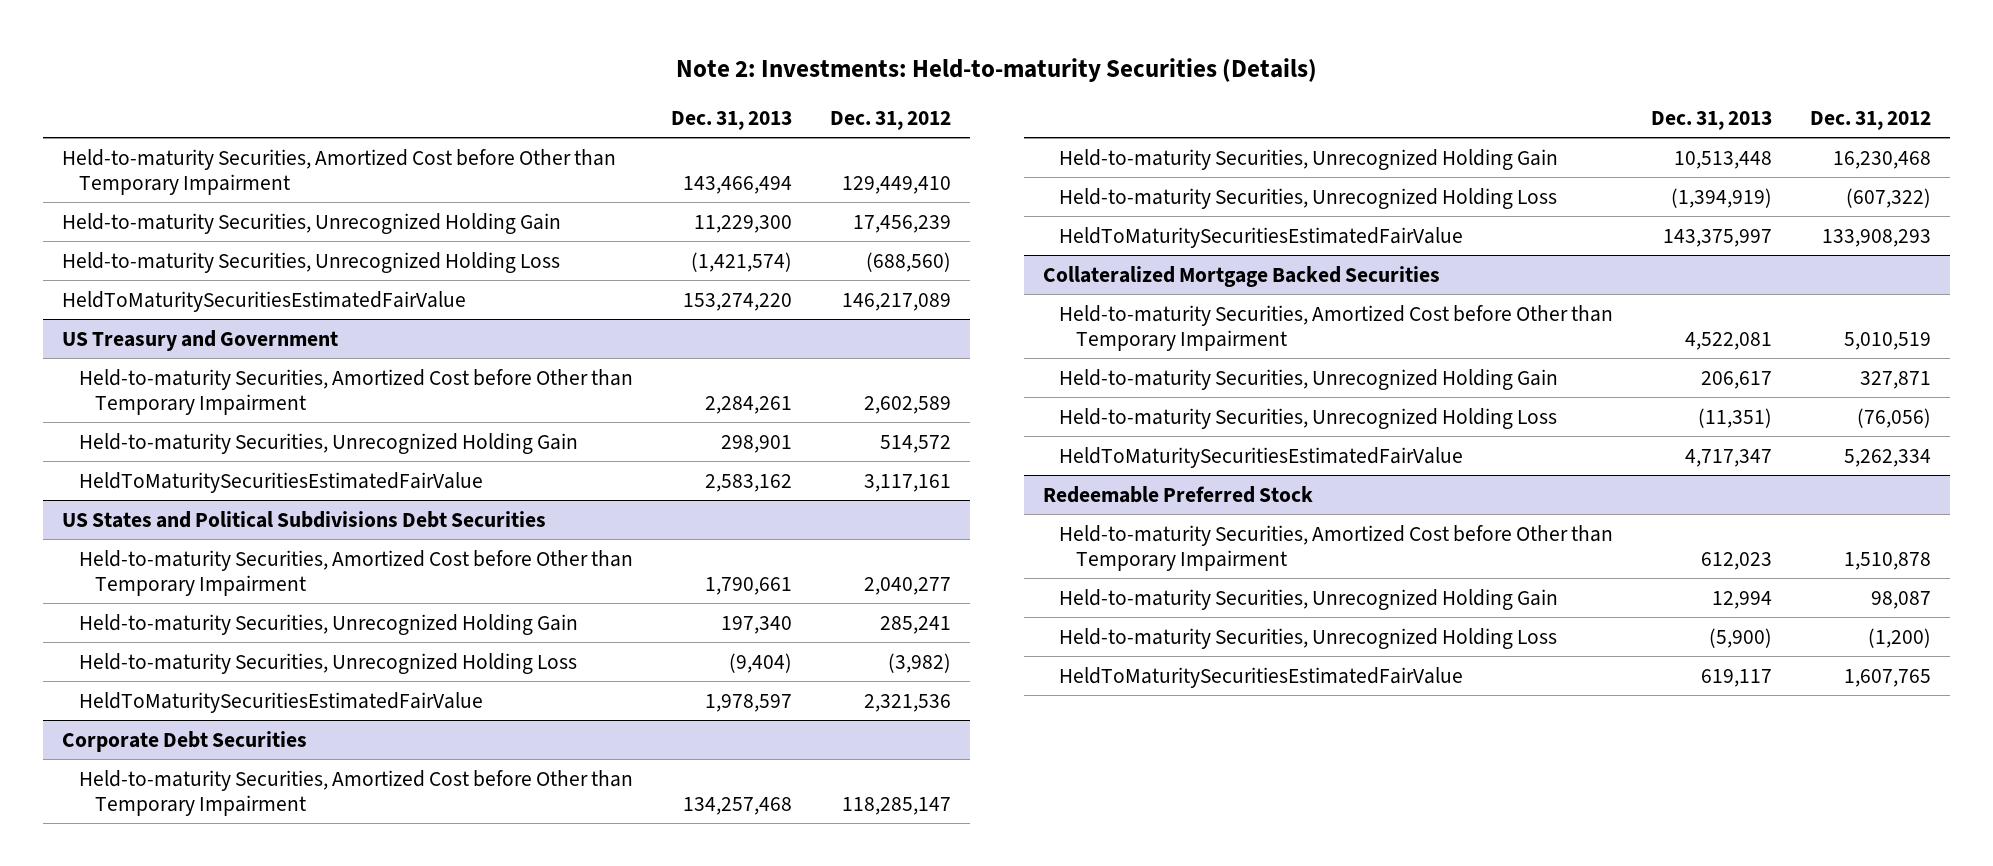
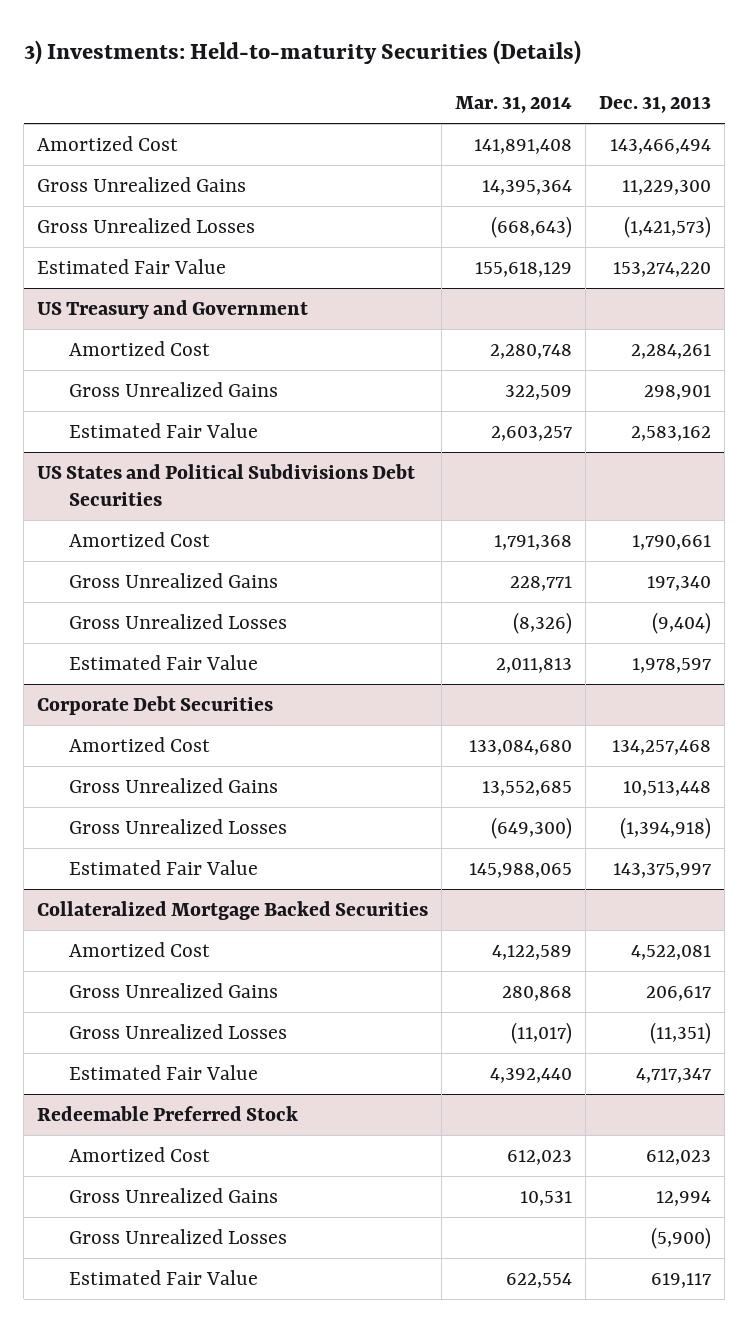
[675,57,1317,82] Note 2: Investments: Held-to-maturity Securities (Details) -> [23,40,581,66] 3) Investments: Held-to-maturity Securities (Details)
[829,110,951,130] Dec. 31, 2012 -> none
none -> [455,96,573,114] Mar. 31, 2014
[61,251,560,273] Held-to-maturity Securities, Unrecognized Holding Loss -> none
[61,148,616,195] Held-to-maturity Securities, Amortized Cost before Other than Temporary Impairment -> [37,136,179,152] Amortized Cost
[61,212,561,234] Held-to-maturity Securities, Unrecognized Holding Gain -> [37,177,247,193] Gross Unrealized Gains
none -> [37,218,256,234] Gross Unrealized Losses
[61,290,466,312] HeldToMaturitySecuritiesEstimatedFairValue -> [37,259,227,275] Estimated Fair Value
[78,368,633,415] Held-to-maturity Securities, Amortized Cost before Other than Temporary Impairment -> [69,341,211,357] Amortized Cost
[78,432,578,454] Held-to-maturity Securities, Unrecognized Holding Gain -> [69,382,279,398] Gross Unrealized Gains
[78,471,483,493] HeldToMaturitySecuritiesEstimatedFairValue -> [69,423,259,439] Estimated Fair Value
[78,549,633,596] Held-to-maturity Securities, Amortized Cost before Other than Temporary Impairment -> [69,532,211,548] Amortized Cost
[78,613,578,635] Held-to-maturity Securities, Unrecognized Holding Gain -> [69,573,279,589] Gross Unrealized Gains
[78,652,577,674] Held-to-maturity Securities, Unrecognized Holding Loss -> [69,614,288,630] Gross Unrealized Losses
[78,691,483,713] HeldToMaturitySecuritiesEstimatedFairValue -> [69,655,259,671] Estimated Fair Value
[1059,187,1558,209] Held-to-maturity Securities, Unrecognized Holding Loss -> none
[78,769,633,816] Held-to-maturity Securities, Amortized Cost before Other than Temporary Impairment -> [69,737,211,753] Amortized Cost
[1059,148,1559,170] Held-to-maturity Securities, Unrecognized Holding Gain -> [69,778,279,794] Gross Unrealized Gains
none -> [69,819,288,835] Gross Unrealized Losses
[1059,226,1464,248] HeldToMaturitySecuritiesEstimatedFairValue -> [69,860,259,876] Estimated Fair Value
[1059,304,1614,351] Held-to-maturity Securities, Amortized Cost before Other than Temporary Impairment -> [69,942,211,958] Amortized Cost
[1059,368,1559,390] Held-to-maturity Securities, Unrecognized Holding Gain -> [69,983,279,999] Gross Unrealized Gains
[1059,407,1558,429] Held-to-maturity Securities, Unrecognized Holding Loss -> [69,1024,288,1040] Gross Unrealized Losses
[1059,446,1464,468] HeldToMaturitySecuritiesEstimatedFairValue -> [69,1065,259,1081] Estimated Fair Value
[1059,524,1614,571] Held-to-maturity Securities, Amortized Cost before Other than Temporary Impairment -> [69,1147,211,1163] Amortized Cost
[1059,588,1559,610] Held-to-maturity Securities, Unrecognized Holding Gain -> [69,1188,279,1204] Gross Unrealized Gains
[1059,627,1558,649] Held-to-maturity Securities, Unrecognized Holding Loss -> [69,1229,288,1245] Gross Unrealized Losses
[1059,666,1464,688] HeldToMaturitySecuritiesEstimatedFairValue -> [69,1270,259,1286] Estimated Fair Value

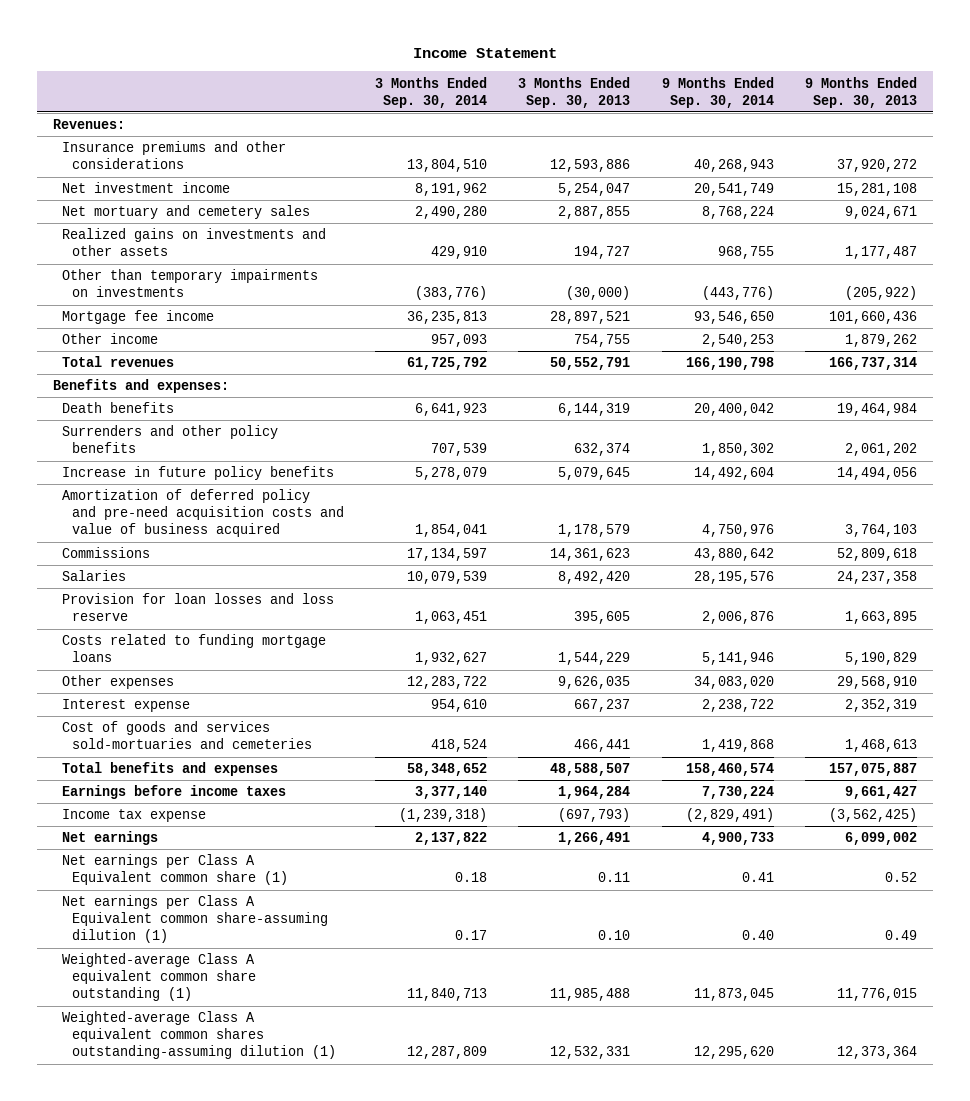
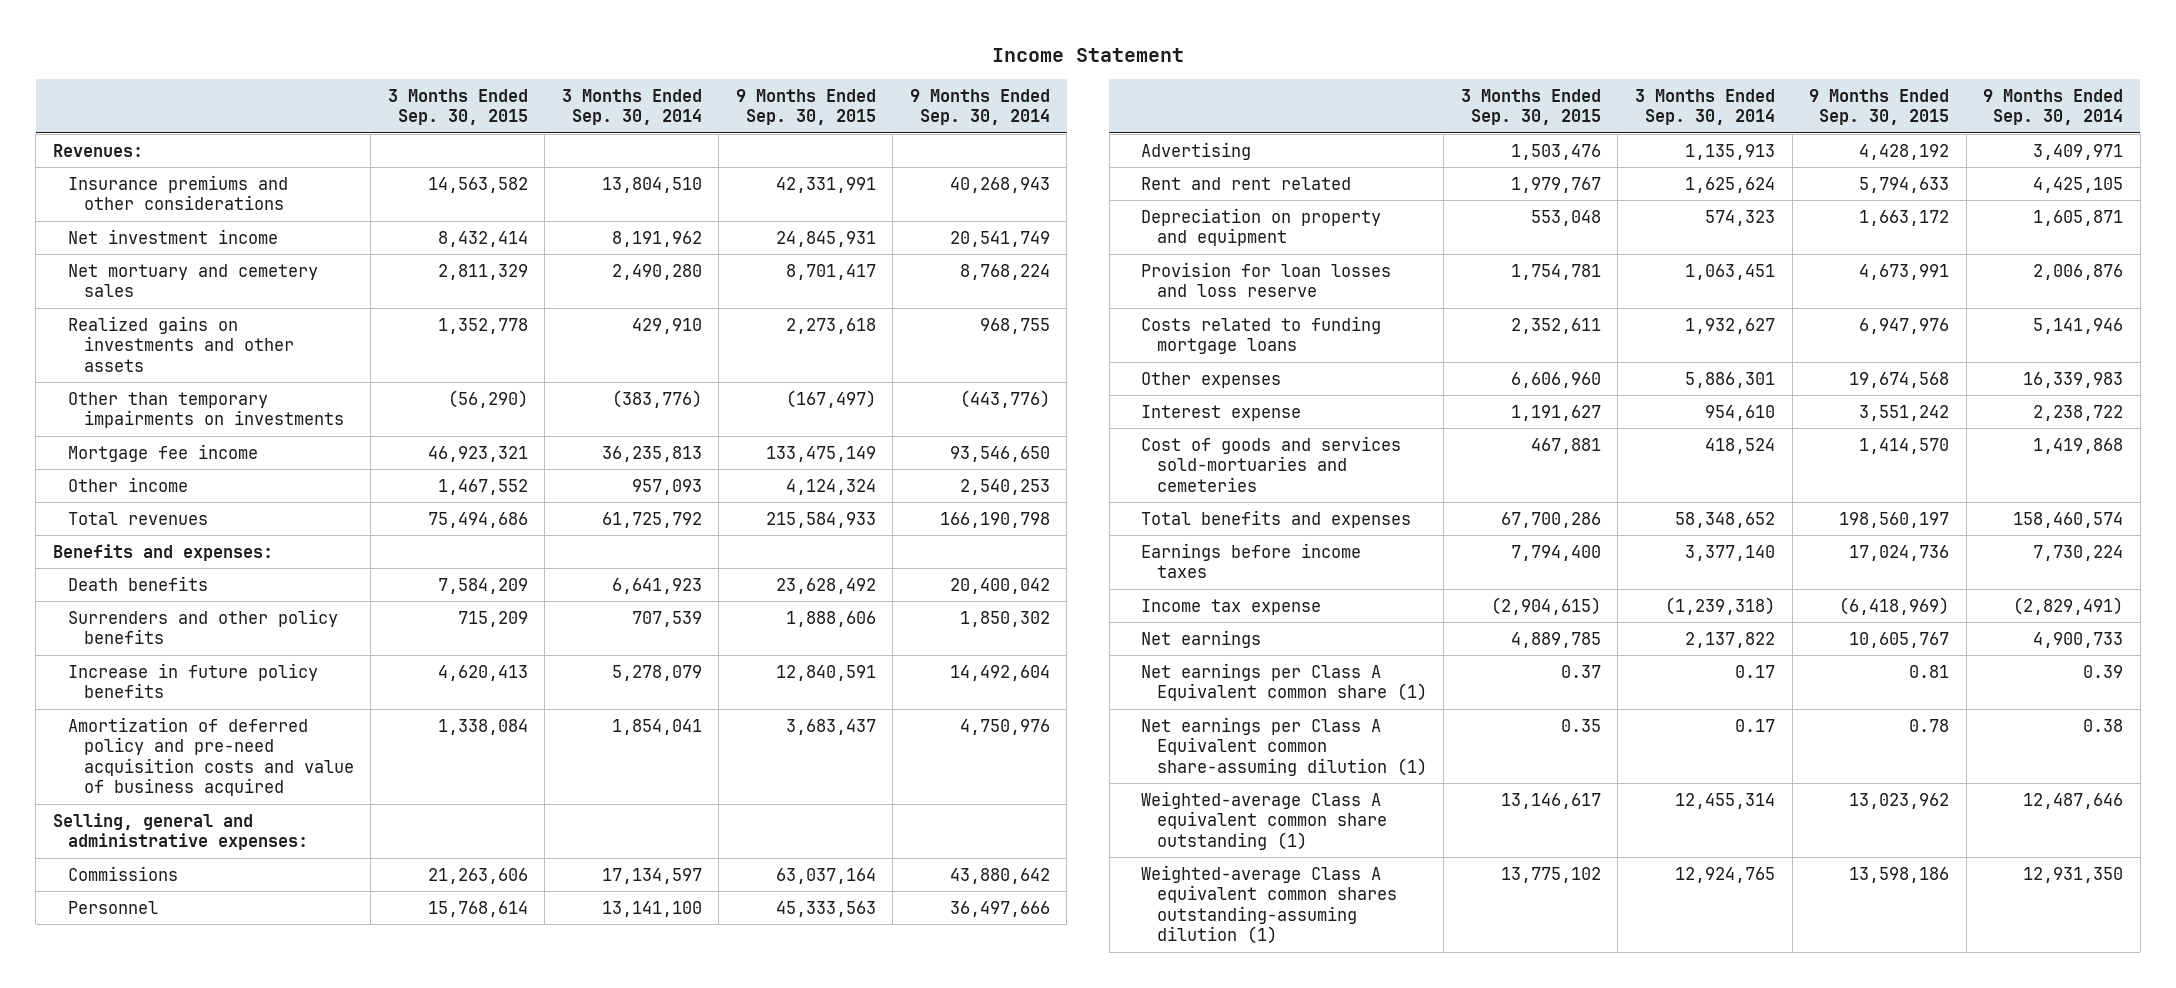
[518,76,631,108] 3 Months Ended Sep. 30, 2013 -> none
[805,76,918,108] 9 Months Ended Sep. 30, 2013 -> none
none -> [387,88,528,126] 3 Months Ended Sep. 30, 2015
none -> [735,88,876,126] 9 Months Ended Sep. 30, 2015
none -> [52,812,309,851] Selling, general and administrative expenses:
[62,570,127,582] Salaries -> none
none -> [68,900,159,914] Personnel
none -> [1141,141,1252,160] Advertising
none -> [1141,176,1352,190] Rent and rent related
none -> [1141,207,1382,247] Depreciation on property and equipment
[407,676,488,690] 12,283,722 -> [1685,371,1776,388] 5,886,301
[693,676,774,690] 34,083,020 -> [2023,371,2124,388] 16,339,983
[455,872,488,883] 0.18 -> [1735,664,1776,678] 0.17
[741,872,774,883] 0.41 -> [2083,664,2124,678] 0.39
[741,930,774,941] 0.40 -> [2083,718,2124,732] 0.38
[407,988,488,1002] 11,840,713 -> [1675,792,1776,809] 12,455,314
[693,988,774,1002] 11,873,045 -> [2023,792,2124,809] 12,487,646
[407,1046,488,1060] 12,287,809 -> [1675,866,1776,883] 12,924,765
[693,1046,774,1060] 12,295,620 -> [2023,866,2124,883] 12,931,350

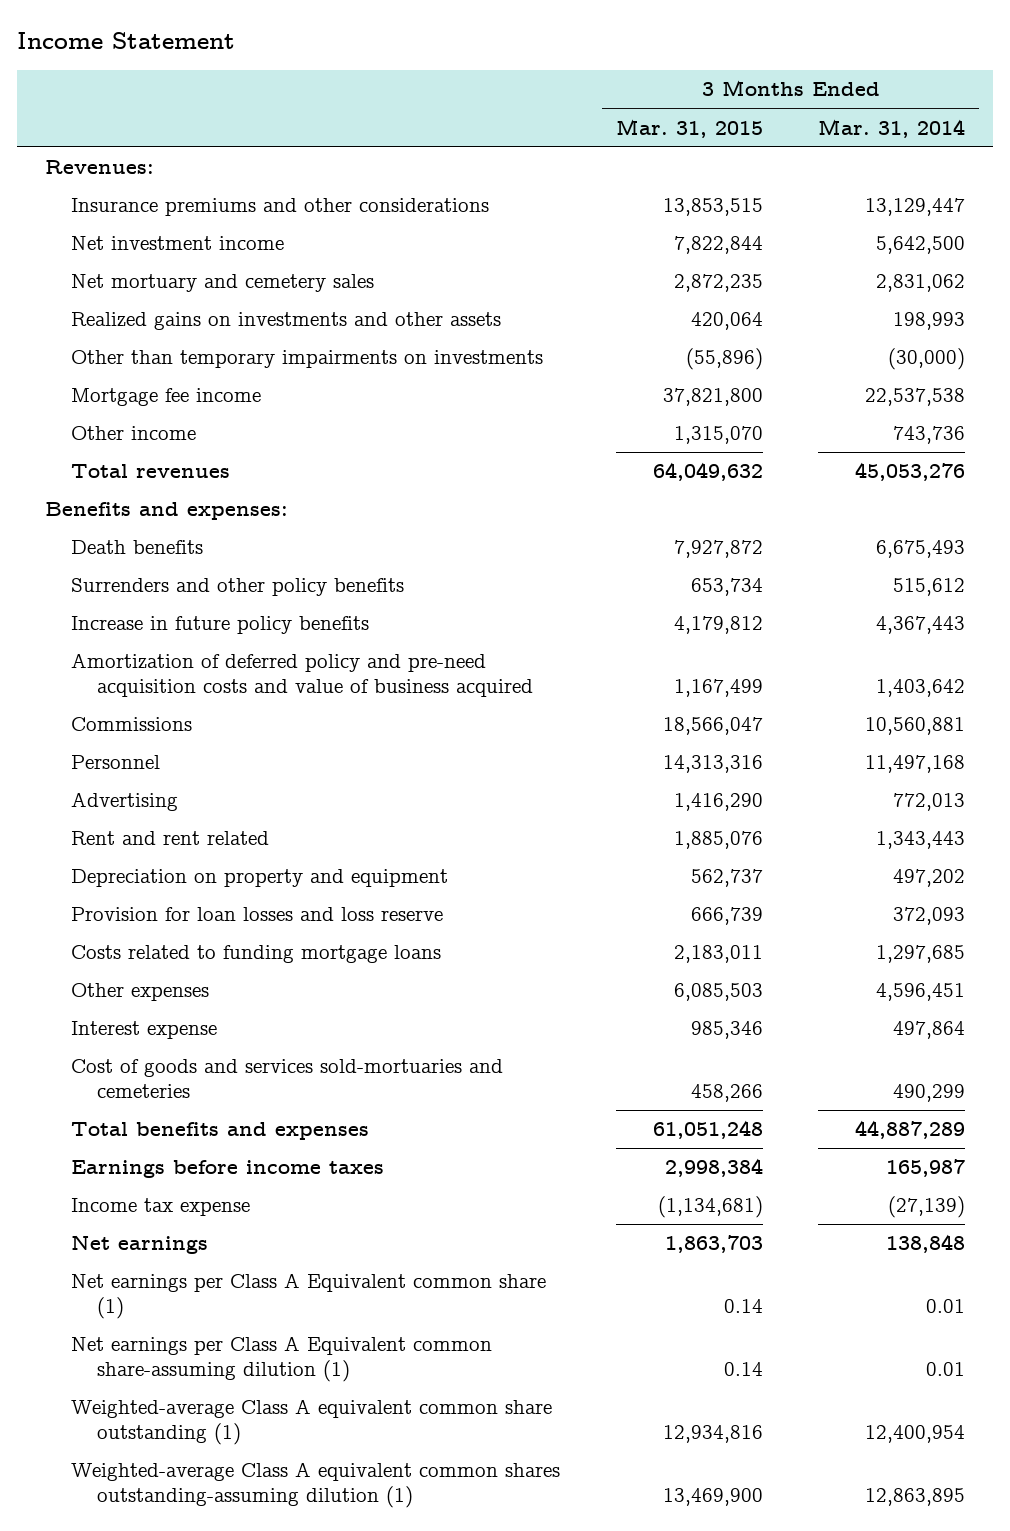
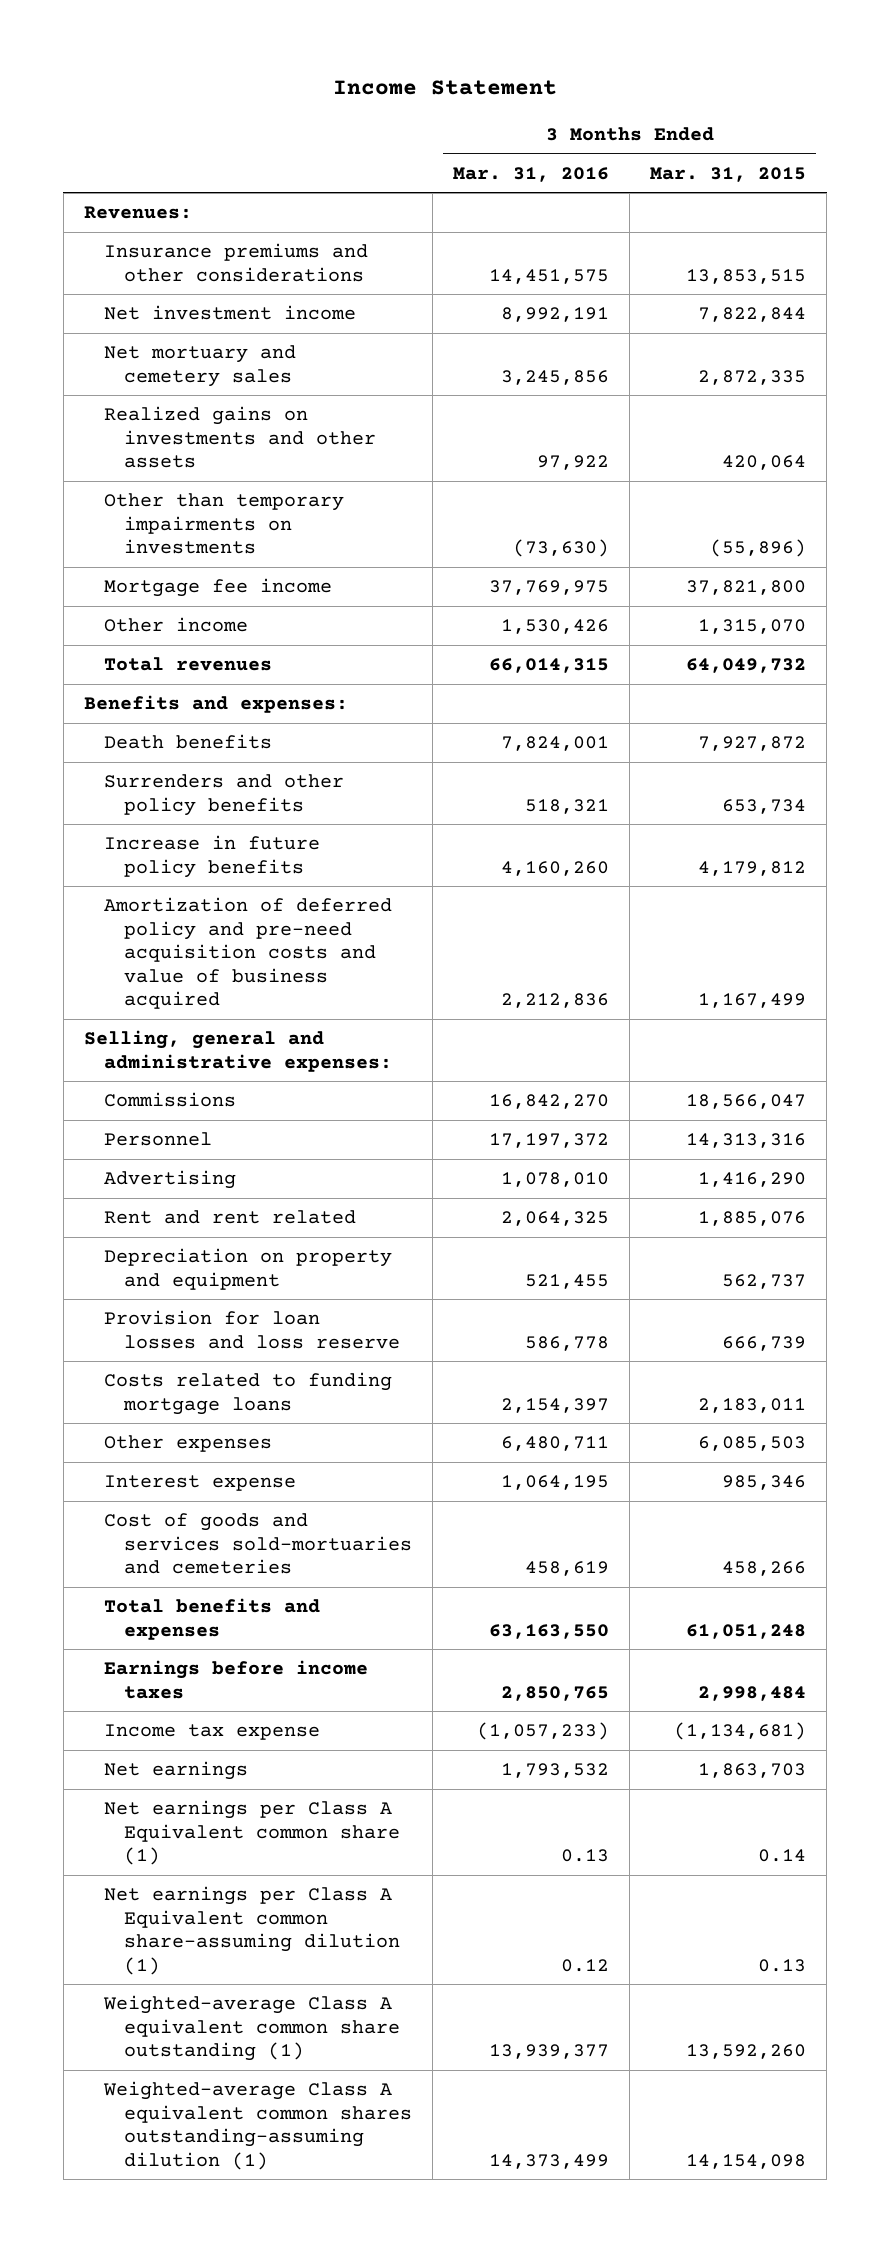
[818,118,966,138] Mar. 31, 2014 -> none
none -> [453,166,610,182] Mar. 31, 2016
[673,274,763,293] 2,872,235 -> [698,369,807,385] 2,872,335
[652,462,763,482] 64,049,632 -> [686,658,807,674] 64,049,732
none -> [83,1030,392,1072] Selling, general and administrative expenses:
[664,1158,763,1178] 2,998,384 -> [698,1685,807,1701] 2,998,484
[723,1362,763,1377] 0.14 -> [758,1958,807,1972] 0.13
[662,1425,763,1444] 12,934,816 -> [686,2044,807,2060] 13,592,260
[662,1488,763,1507] 13,469,900 -> [686,2153,807,2169] 14,154,098

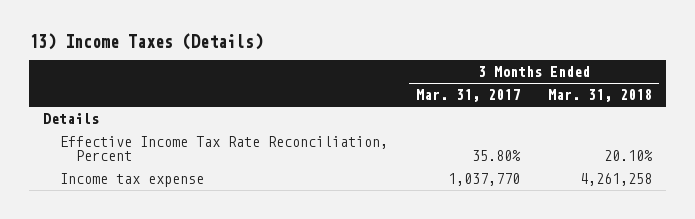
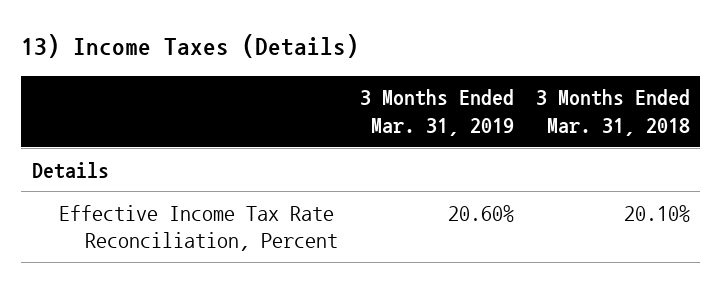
[415,89,520,103] Mar. 31, 2017 -> none
none -> [360,89,515,136] 3 Months Ended Mar. 31, 2019
[59,173,204,188] Income tax expense -> none

